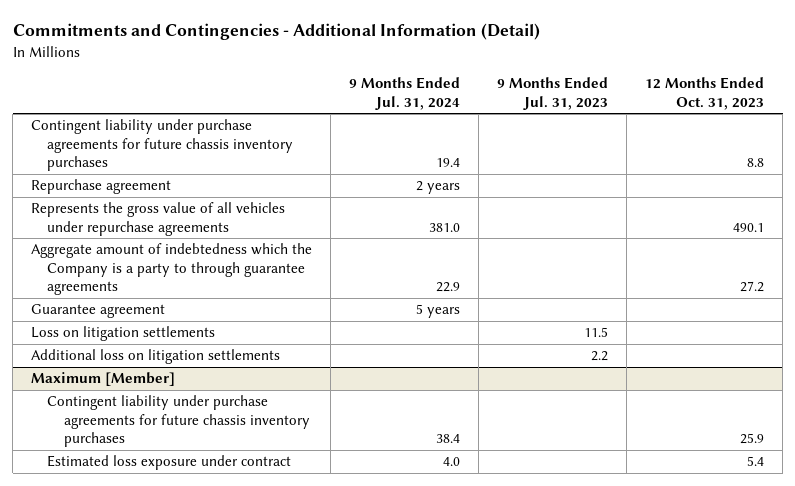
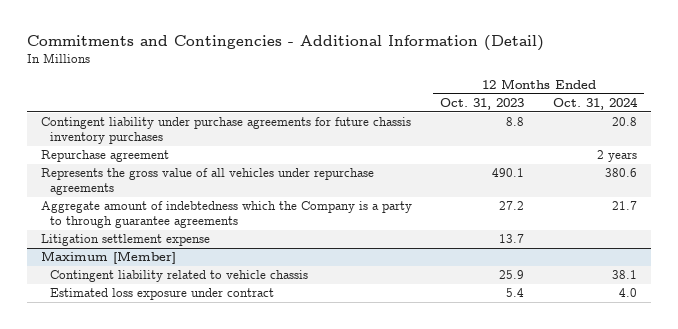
[349,77,461,110] 9 Months Ended Jul. 31, 2024 -> none
[497,77,609,110] 9 Months Ended Jul. 31, 2023 -> none
none -> [552,96,638,110] Oct. 31, 2024
[31,304,166,319] Guarantee agreement -> none
[31,326,216,342] Loss on litigation settlements -> none
[31,349,281,365] Additional loss on litigation settlements -> none
none -> [41,234,211,247] Litigation settlement expense
[47,395,310,448] Contingent liability under purchase agreements for future chassis inventory purchases -> [50,270,309,283] Contingent liability related to vehicle chassis

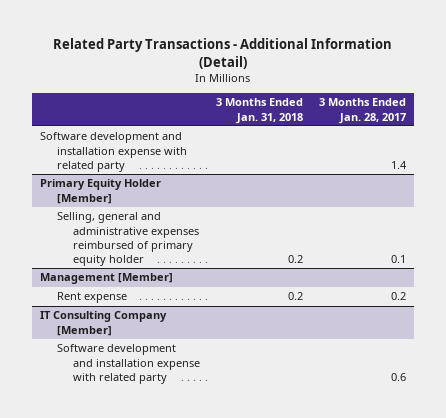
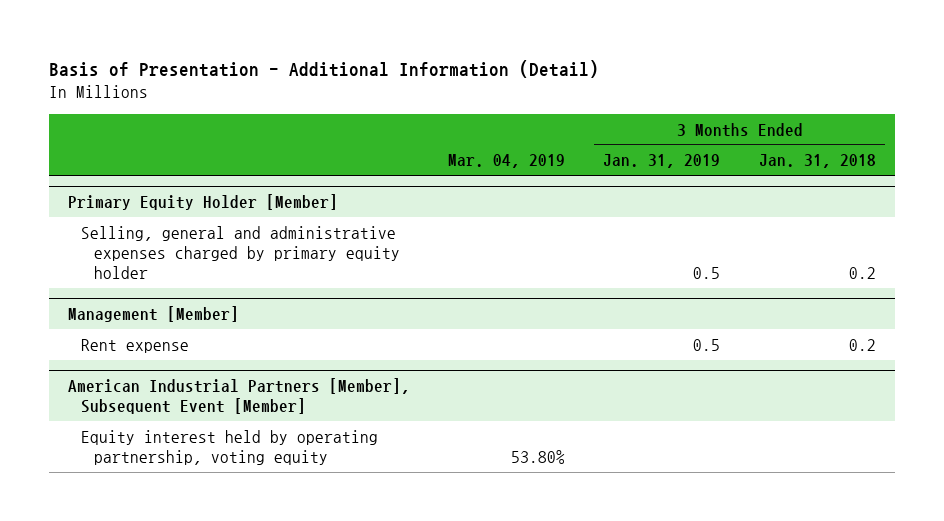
[52,38,392,69] Related Party Transactions - Additional Information (Detail) -> [48,59,599,78] Basis of Presentation - Additional Information (Detail)
[318,98,406,124] 3 Months Ended Jan. 28, 2017 -> none
none -> [448,154,566,169] Mar. 04, 2019
none -> [603,154,721,169] Jan. 31, 2019
[39,132,187,172] Software development and installation expense with related party -> none
[56,212,200,266] Selling, general and administrative expenses reimbursed of primary equity holder -> [80,225,400,279] Selling, general and administrative expenses charged by primary equity holder
[39,311,167,336] IT Consulting Company [Member] -> none
[56,344,201,384] Software development and installation expense with related party -> none
none -> [67,377,410,414] American Industrial Partners [Member], Subsequent Event [Member]
none -> [80,429,378,465] Equity interest held by operating partnership, voting equity

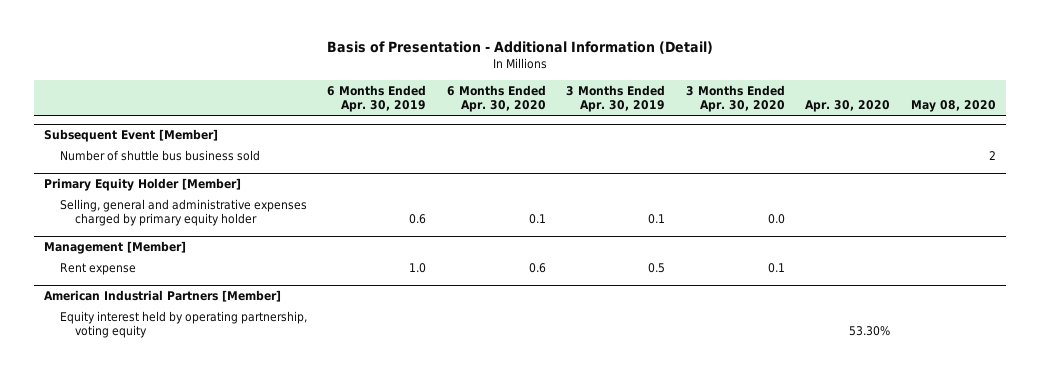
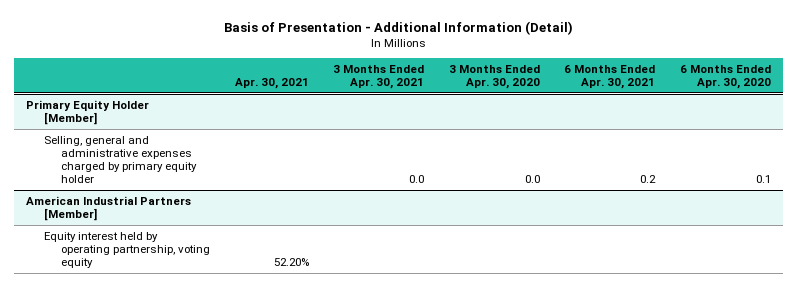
[327,85,427,113] 6 Months Ended Apr. 30, 2019 -> none
[566,85,666,113] 3 Months Ended Apr. 30, 2019 -> none
[805,100,891,113] Apr. 30, 2020 -> none
[910,100,996,113] May 08, 2020 -> none
none -> [234,78,309,90] Apr. 30, 2021
none -> [333,65,425,90] 3 Months Ended Apr. 30, 2021
none -> [564,65,656,90] 6 Months Ended Apr. 30, 2021
[44,129,219,143] Subsequent Event [Member] -> none
[59,149,260,161] Number of shuttle bus business sold -> none
[44,241,187,255] Management [Member] -> none
[59,262,136,275] Rent expense -> none

